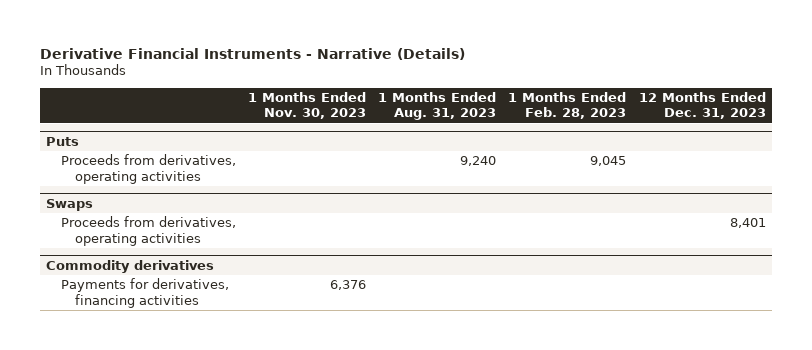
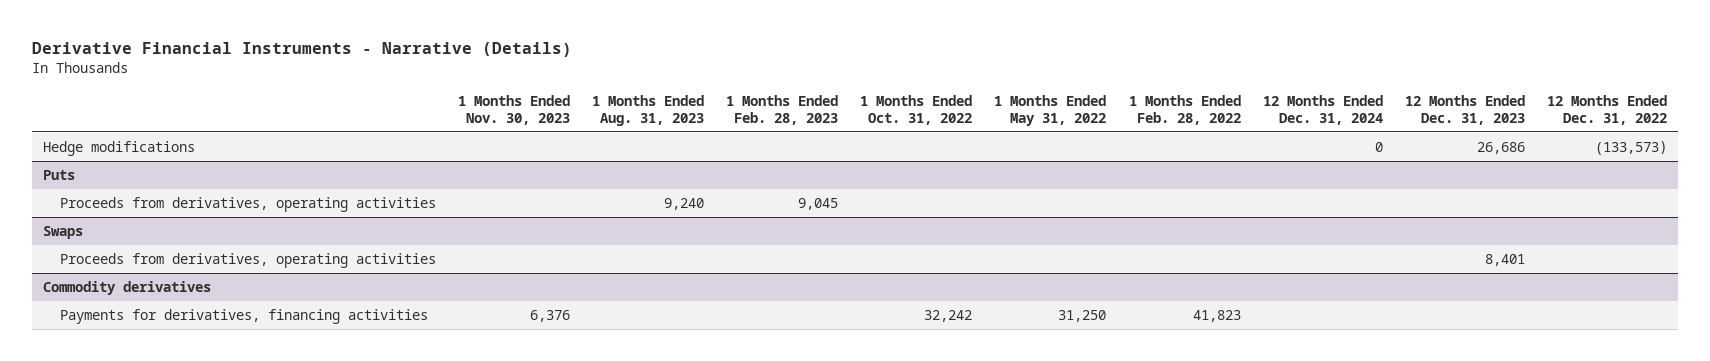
none -> [860,94,973,125] 1 Months Ended Oct. 31, 2022
none -> [994,94,1107,126] 1 Months Ended May 31, 2022
none -> [1128,94,1241,125] 1 Months Ended Feb. 28, 2022
none -> [1262,94,1383,125] 12 Months Ended Dec. 31, 2024
none -> [1547,94,1668,125] 12 Months Ended Dec. 31, 2022
none -> [42,141,195,157] Hedge modifications

